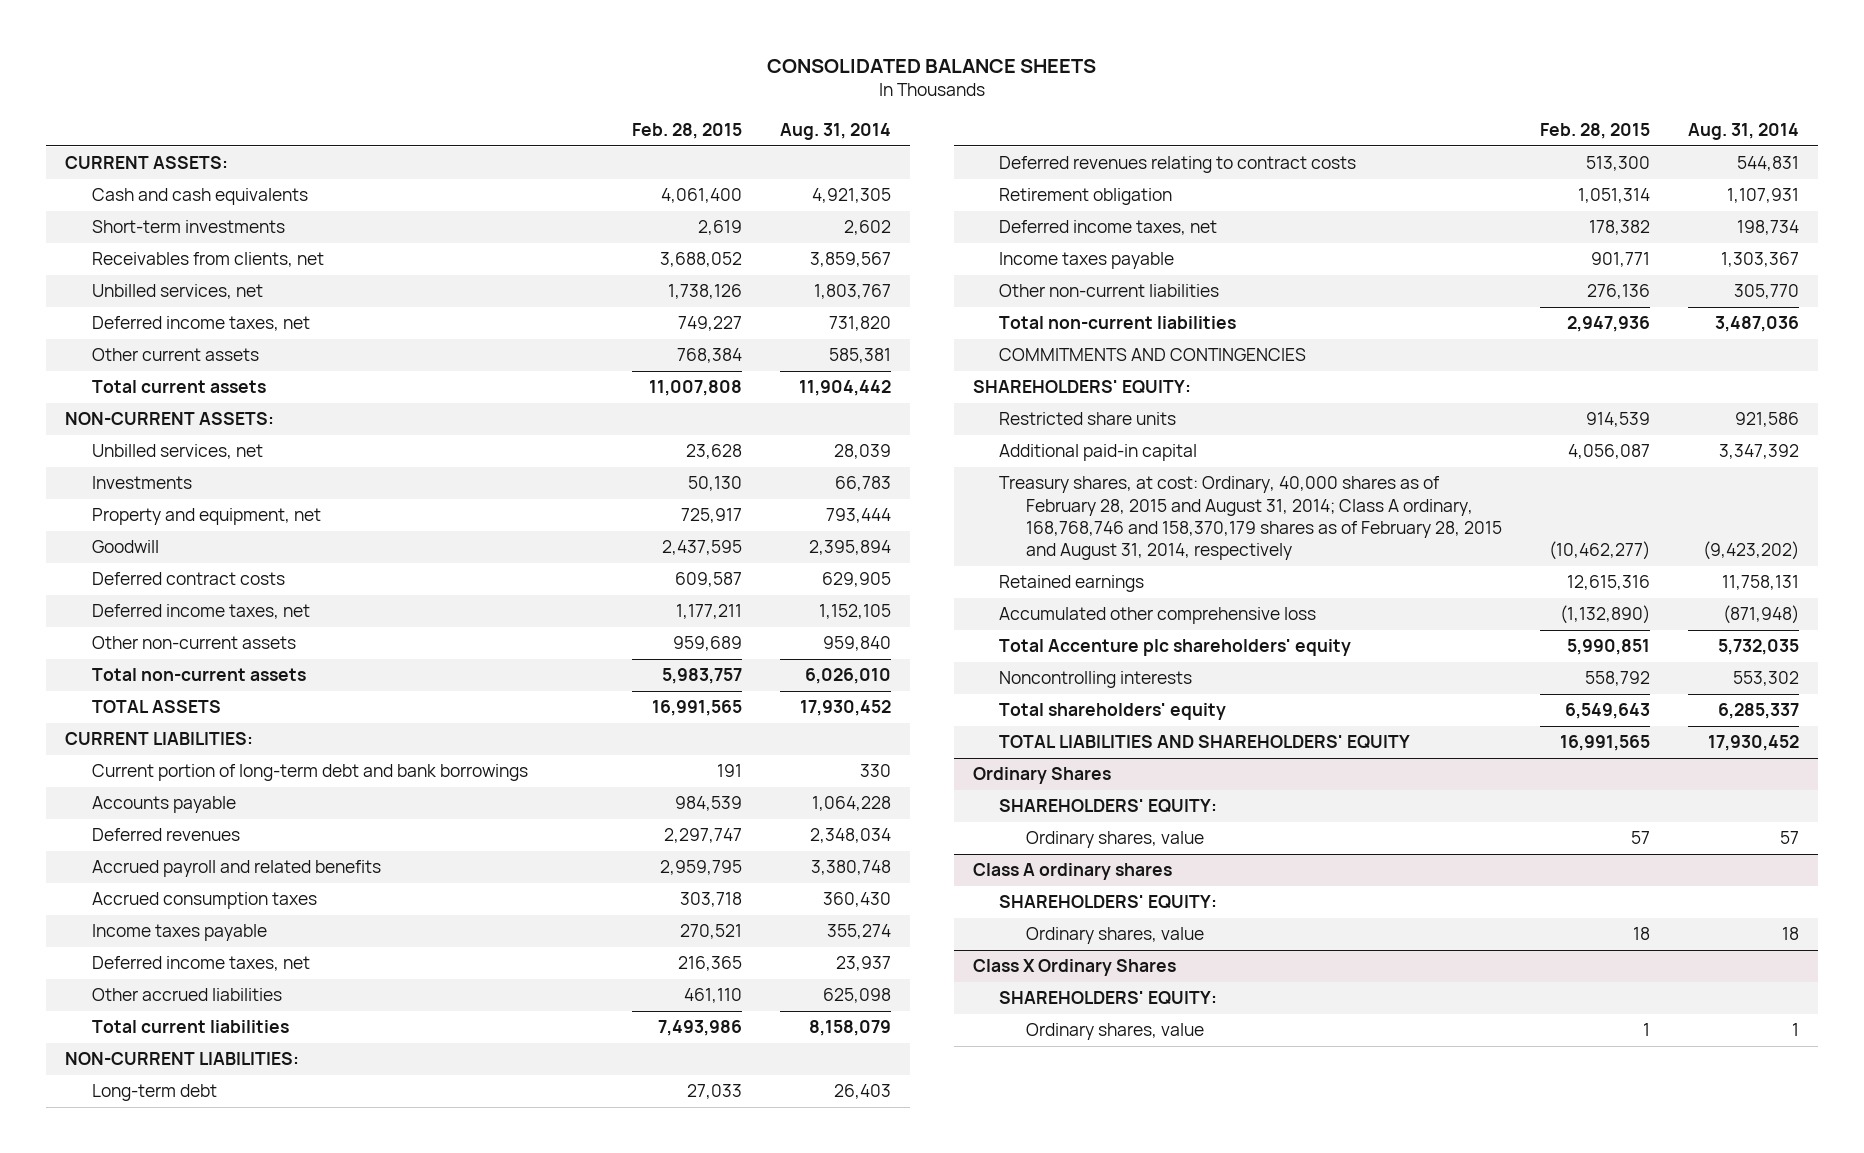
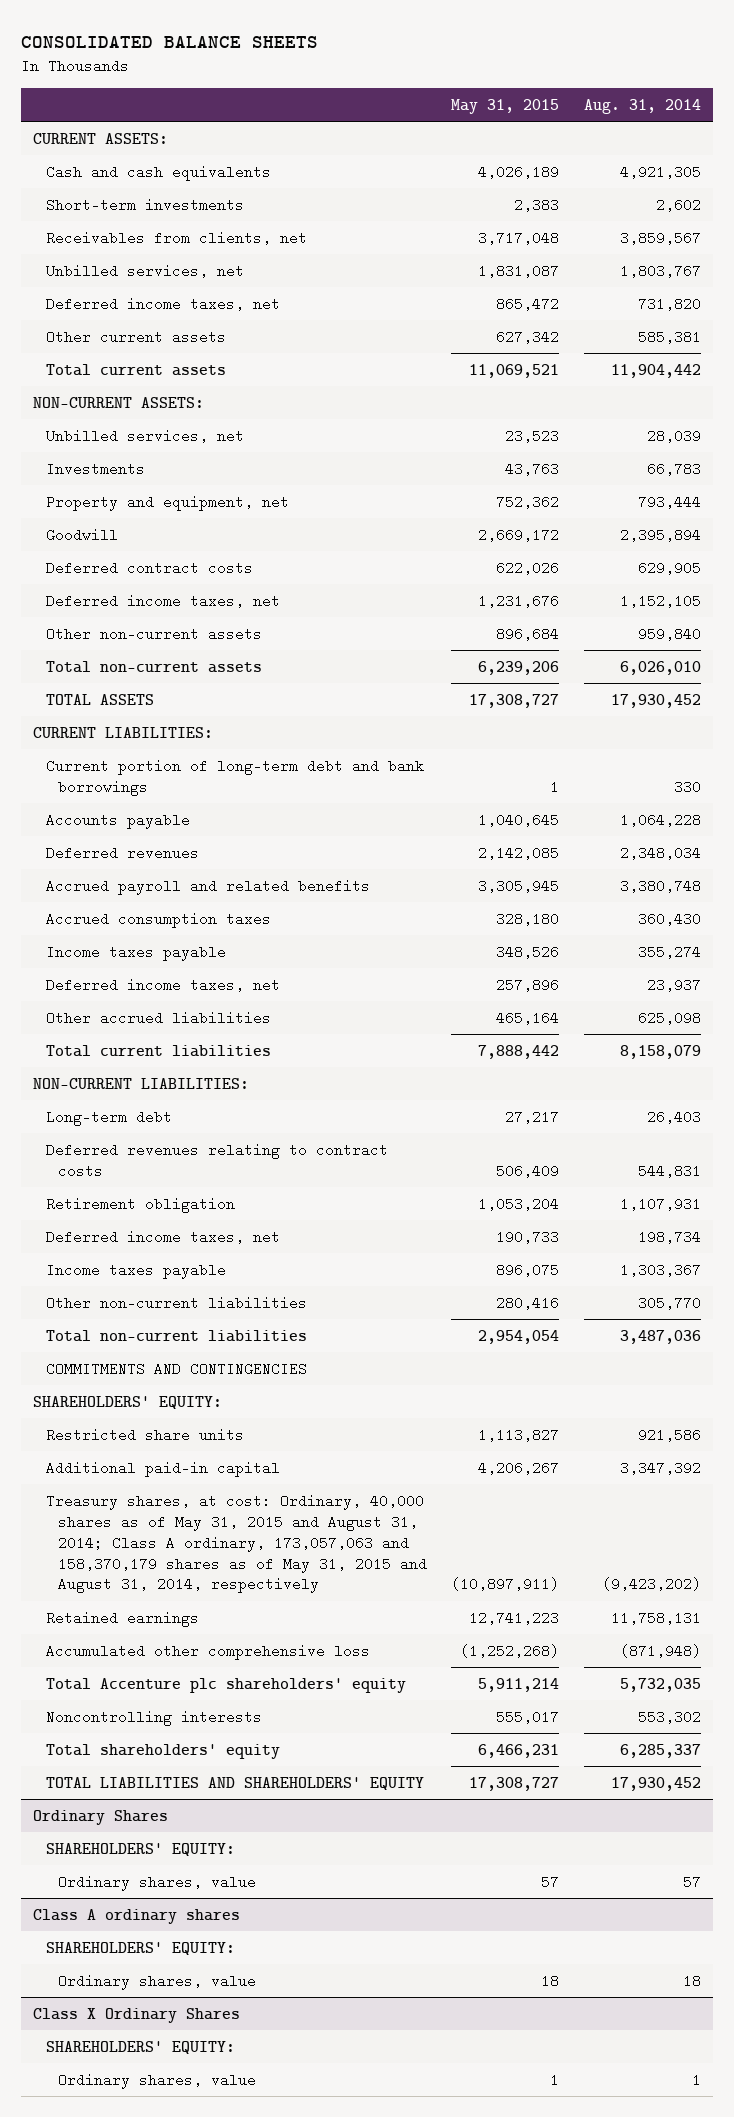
[632,123,743,140] Feb. 28, 2015 -> none
none -> [451,98,560,114] May 31, 2015
[999,476,1503,560] Treasury shares, at cost: Ordinary, 40,000 shares as of February 28, 2015 and August 31, 2014; Class A ordinary, 168,768,746 and 158,370,179 shares as of February 28, 2015 and August 31, 2014, respectively -> [45,1493,428,1594] Treasury shares, at cost: Ordinary, 40,000 shares as of May 31, 2015 and August 31, 2014; Class A ordinary, 173,057,063 and 158,370,179 shares as of May 31, 2015 and August 31, 2014, respectively

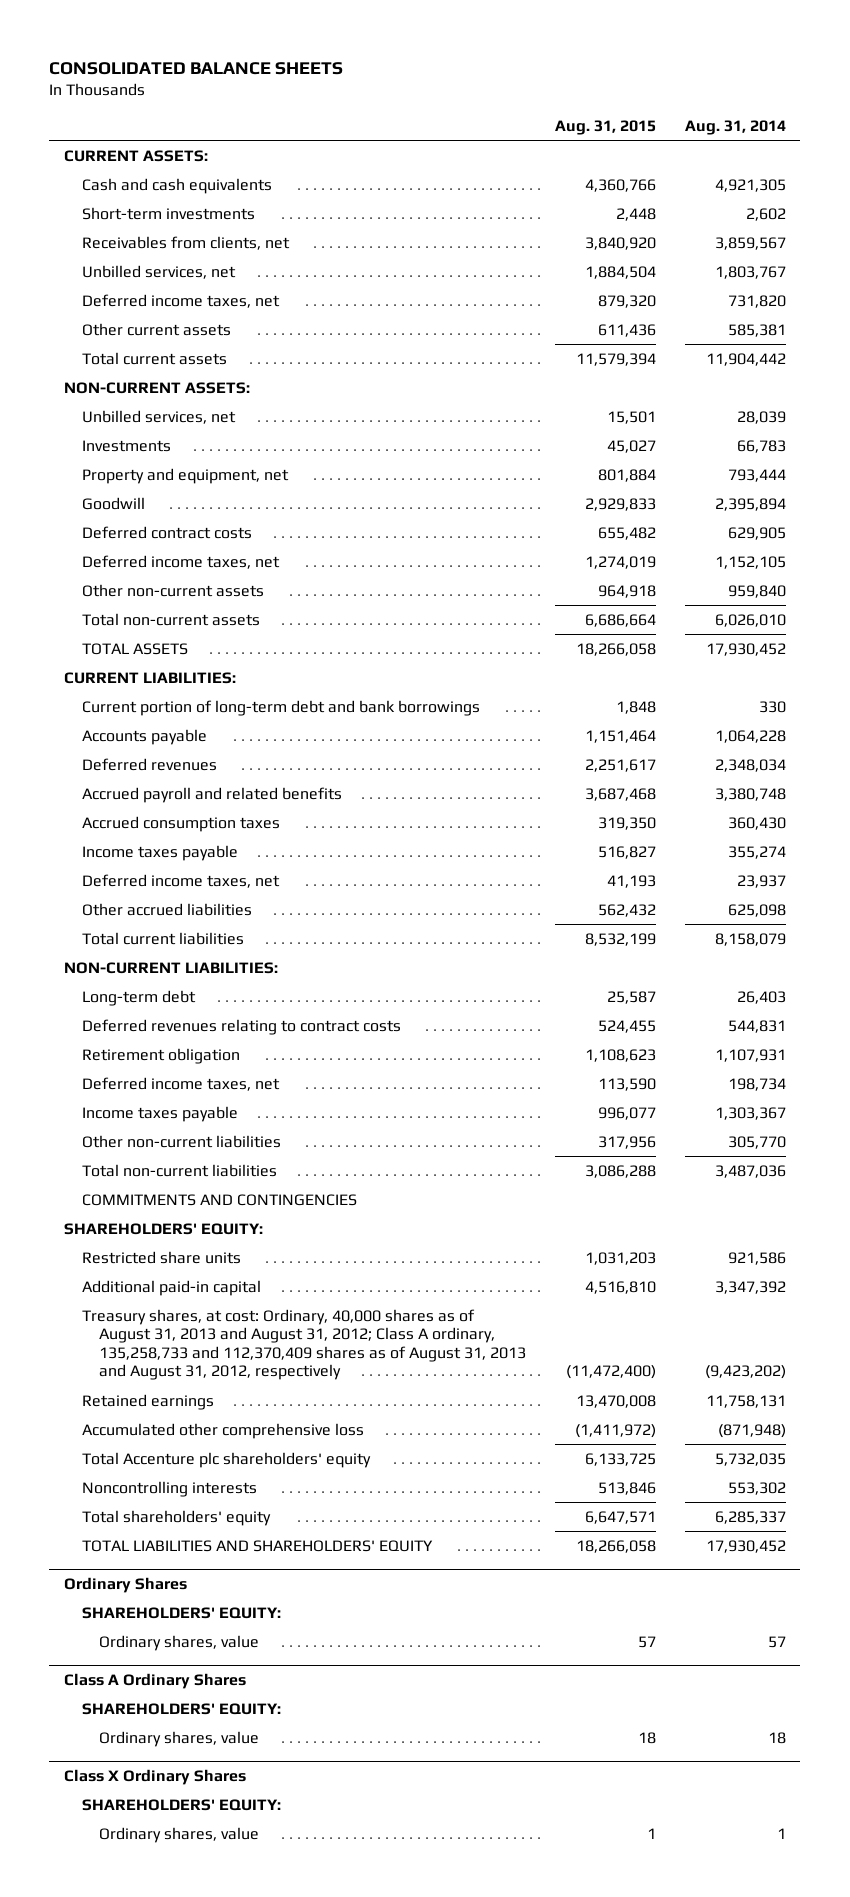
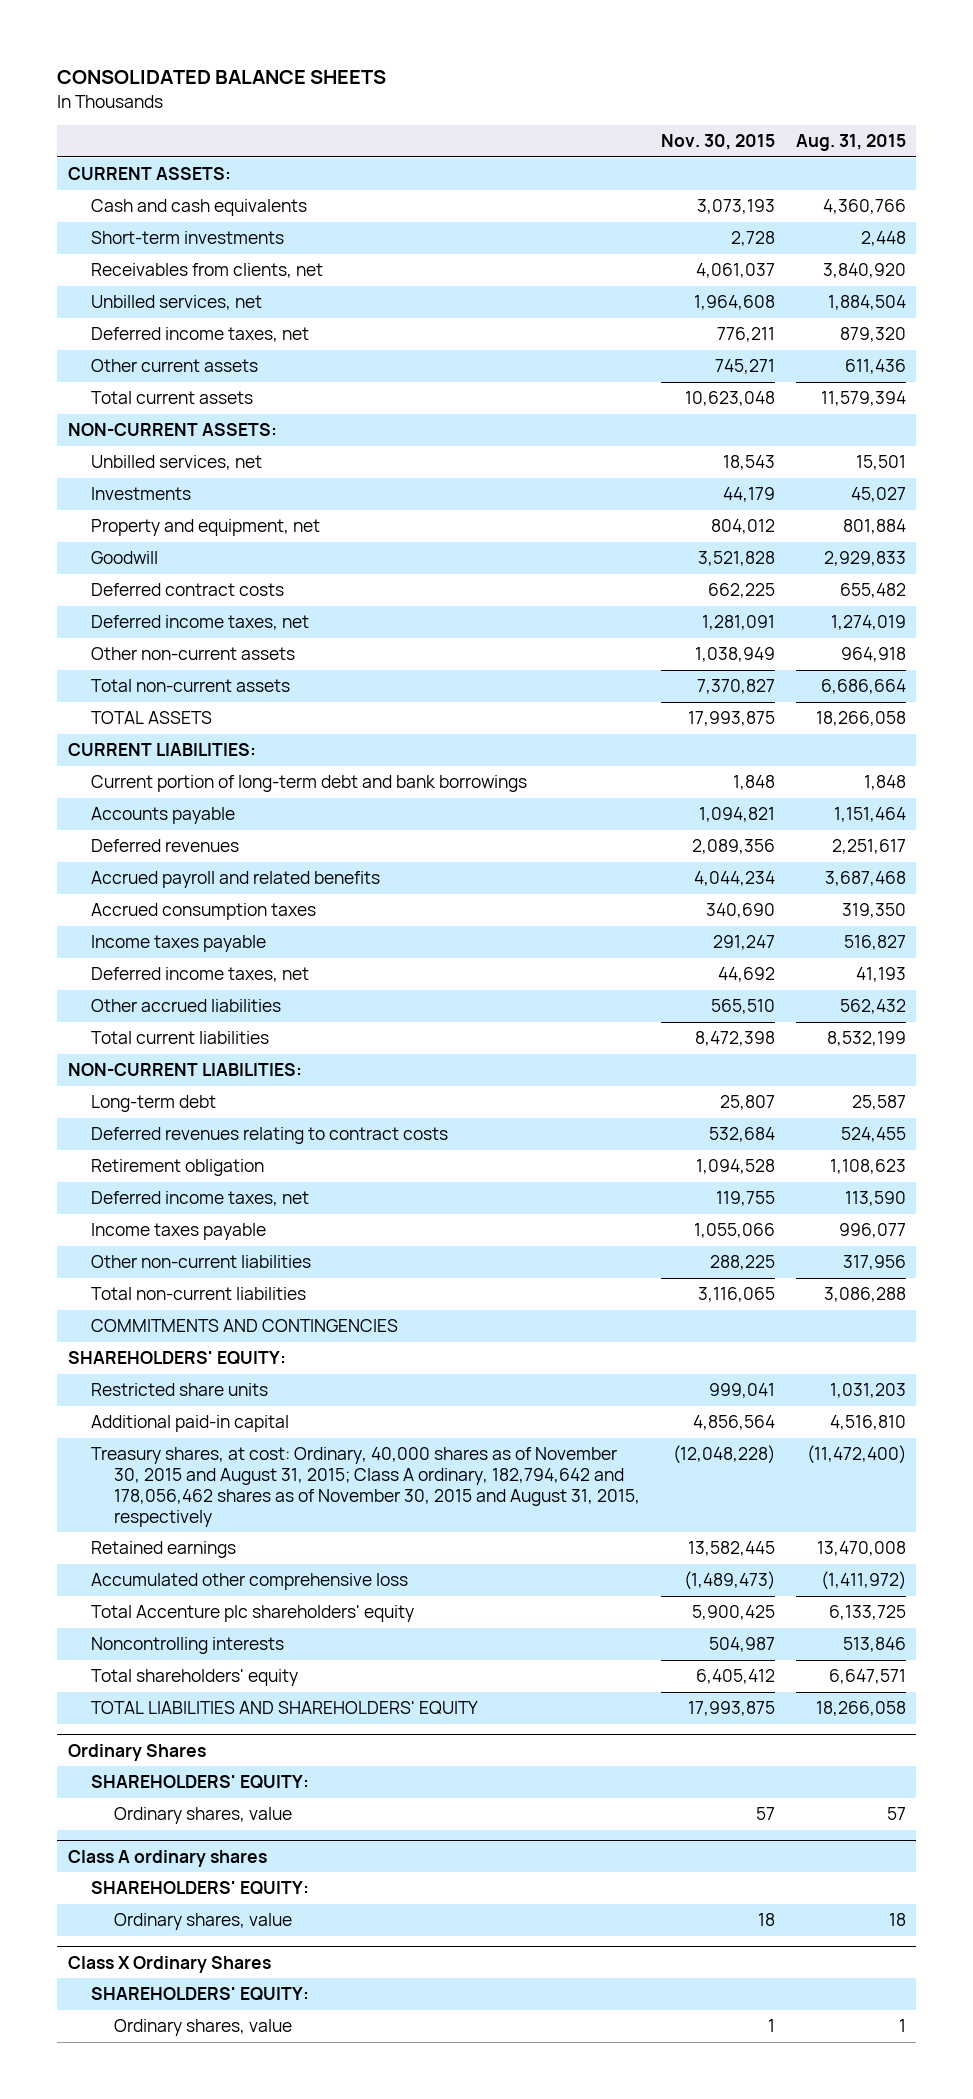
[685,119,787,135] Aug. 31, 2014 -> none
none -> [661,134,776,151] Nov. 30, 2015
[81,1308,527,1381] Treasury shares, at cost: Ordinary, 40,000 shares as of August 31, 2013 and August 31, 2012; Class A ordinary, 135,258,733 and 112,370,409 shares as of August 31, 2013 and August 31, 2012, respectively -> [91,1447,641,1527] Treasury shares, at cost: Ordinary, 40,000 shares as of November 30, 2015 and August 31, 2015; Class A ordinary, 182,794,642 and 178,056,462 shares as of November 30, 2015 and August 31, 2015, respectively
[63,1672,246,1689] Class A Ordinary Shares -> [67,1849,267,1867] Class A ordinary shares

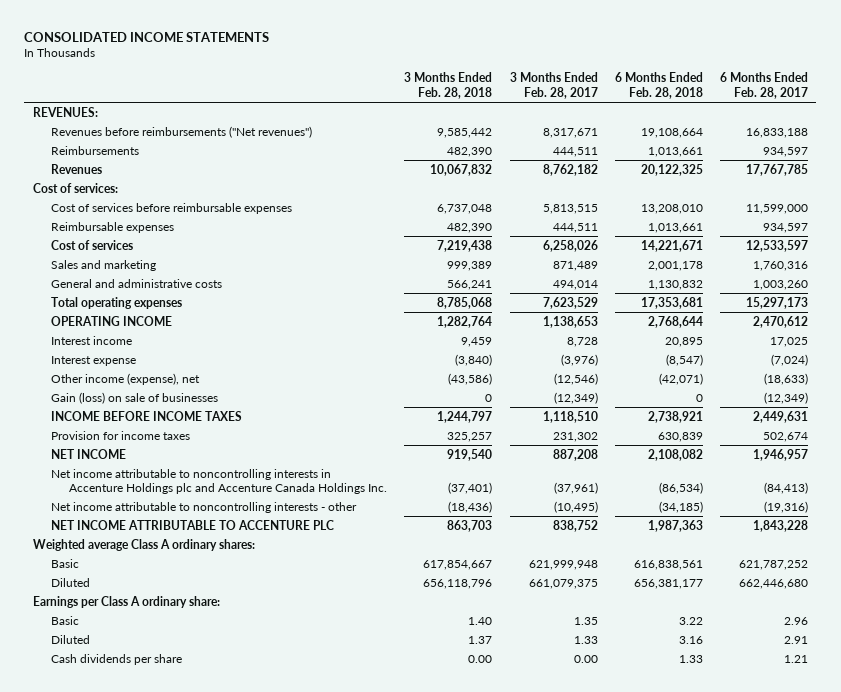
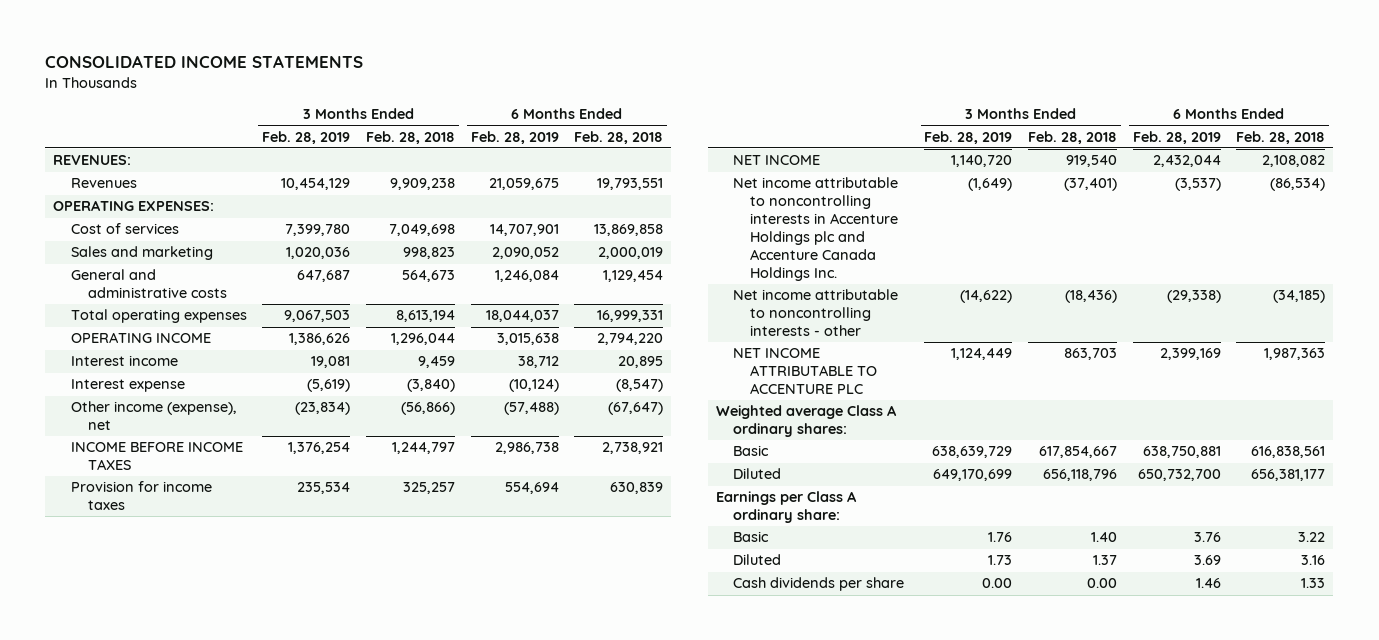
[509,72,598,99] 3 Months Ended Feb. 28, 2017 -> none
[719,72,808,99] 6 Months Ended Feb. 28, 2017 -> none
none -> [262,130,351,144] Feb. 28, 2019
none -> [470,130,559,144] Feb. 28, 2019
[50,125,312,138] Revenues before reimbursements ("Net revenues") -> none
[50,145,139,155] Reimbursements -> none
[32,182,118,193] Cost of services: -> none
[50,202,292,214] Cost of services before reimbursable expenses -> none
[50,221,174,233] Reimbursable expenses -> none
[430,163,493,176] 10,067,832 -> [389,178,455,191] 9,909,238
[640,163,703,176] 20,122,325 -> [597,178,664,191] 19,793,551
none -> [53,200,215,212] OPERATING EXPENSES:
[437,239,493,252] 7,219,438 -> [388,224,455,237] 7,049,698
[640,239,703,252] 14,221,671 -> [594,224,664,237] 13,869,858
[447,260,493,271] 999,389 -> [402,247,455,260] 998,823
[647,260,703,271] 2,001,178 -> [598,247,664,260] 2,000,019
[447,279,493,290] 566,241 -> [401,270,455,283] 564,673
[647,279,703,290] 1,130,832 -> [603,270,664,283] 1,129,454
[437,296,493,309] 8,785,068 -> [395,310,455,323] 8,613,194
[640,296,703,309] 17,353,681 -> [597,310,664,323] 16,999,331
[437,315,493,328] 1,282,764 -> [390,333,455,346] 1,296,044
[647,315,703,328] 2,768,644 -> [597,333,664,346] 2,794,220
[50,391,218,404] Gain (loss) on sale of businesses -> none
[448,372,493,385] (43,586) -> [400,402,455,416] (56,866)
[658,372,703,385] (42,071) -> [608,402,664,416] (67,647)

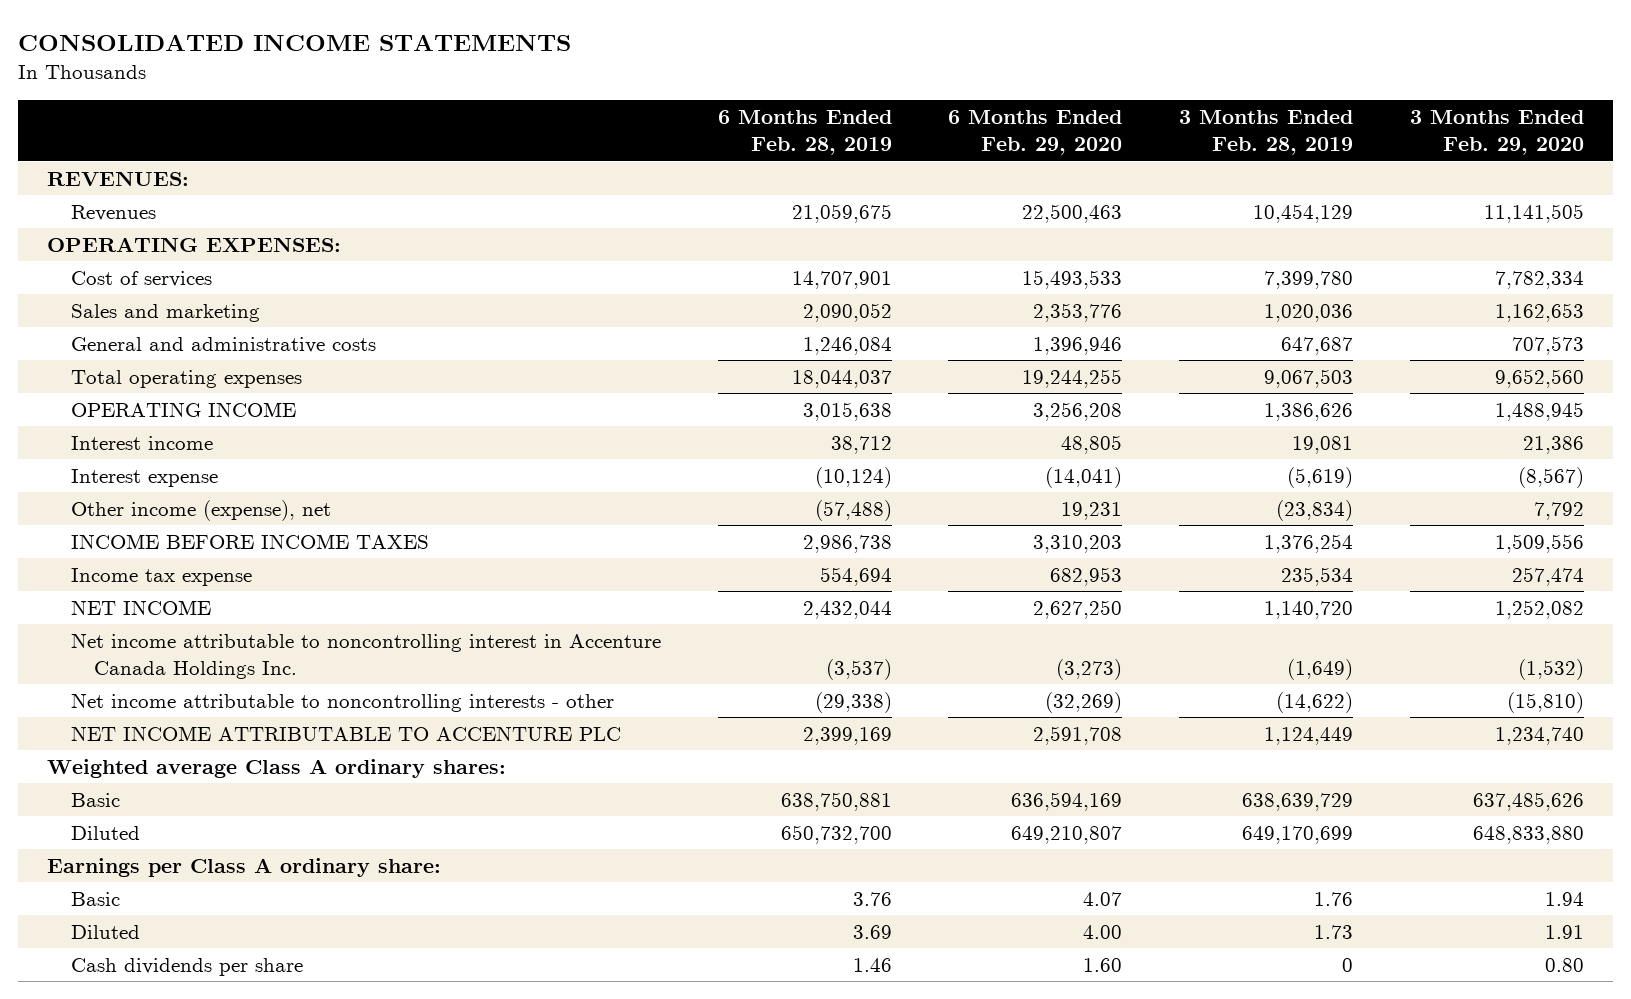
[365,130,455,144] Feb. 28, 2018 -> none
[574,130,664,144] Feb. 28, 2018 -> none
none -> [948,110,1123,156] 6 Months Ended Feb. 29, 2020
none -> [1410,110,1585,156] 3 Months Ended Feb. 29, 2020
[70,481,212,511] Provision for income taxes -> [70,567,252,586] Income tax expense
[732,177,898,281] Net income attributable to noncontrolling interests in Accenture Holdings plc and Accenture Canada Holdings Inc. -> [70,632,661,679] Net income attributable to noncontrolling interest in Accenture Canada Holdings Inc.
[982,578,1013,589] 0.00 -> [1342,957,1354,972] 0

